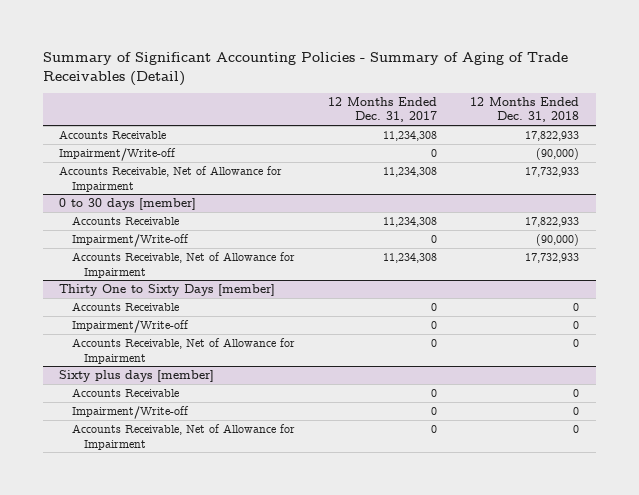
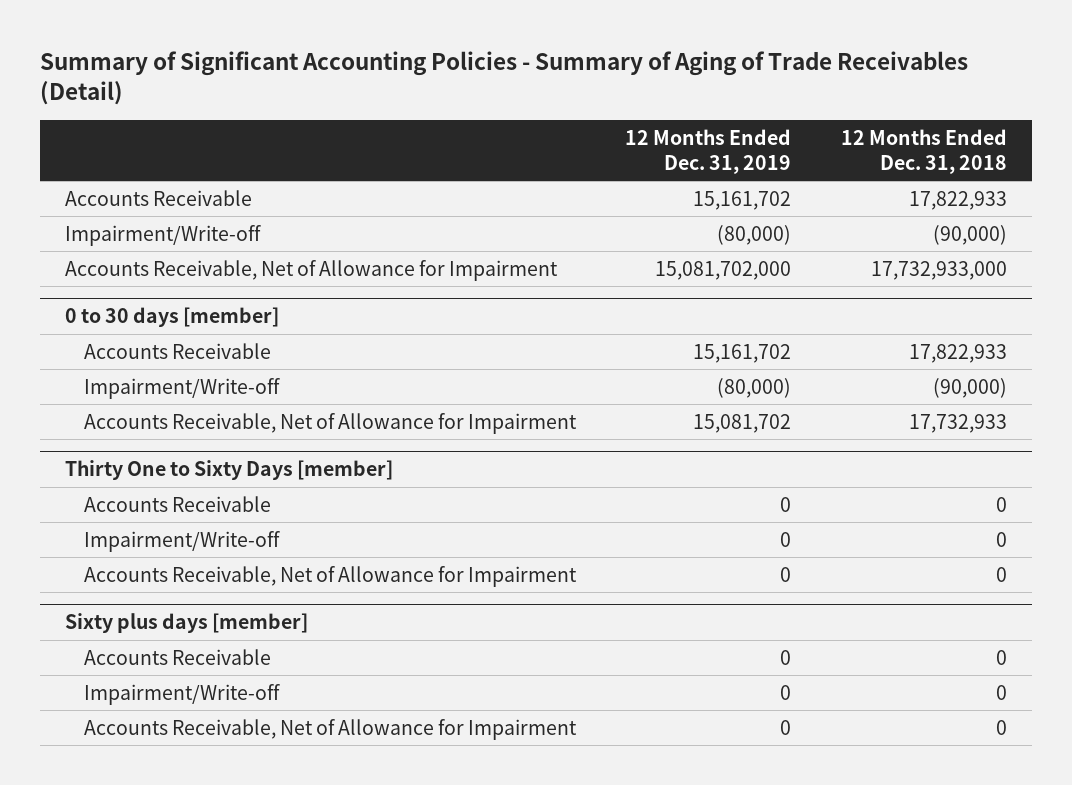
[327,96,437,123] 12 Months Ended Dec. 31, 2017 -> none
none -> [625,128,792,174] 12 Months Ended Dec. 31, 2019
[525,167,580,178] 17,732,933 -> [871,260,1008,280] 17,732,933,000

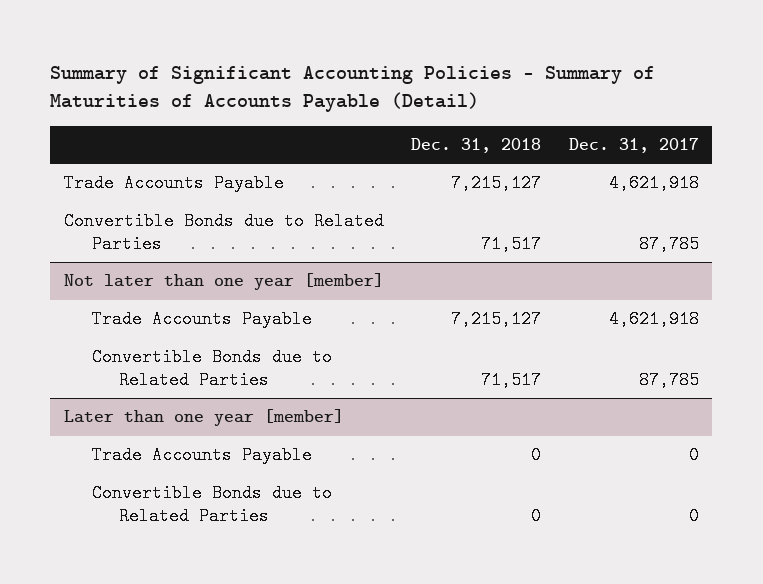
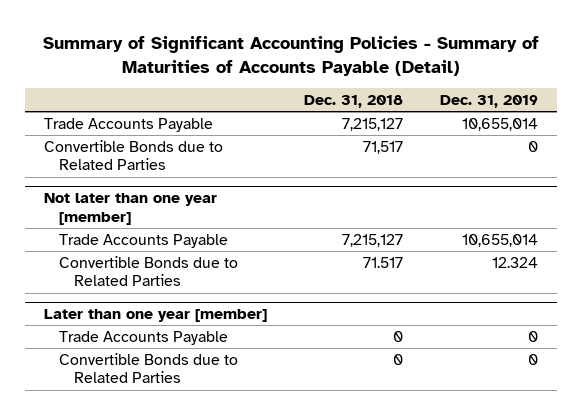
[568,138,699,154] Dec. 31, 2017 -> none
none -> [440,94,539,108] Dec. 31, 2019
[481,371,542,390] 71,517 -> [363,256,404,268] 71.517

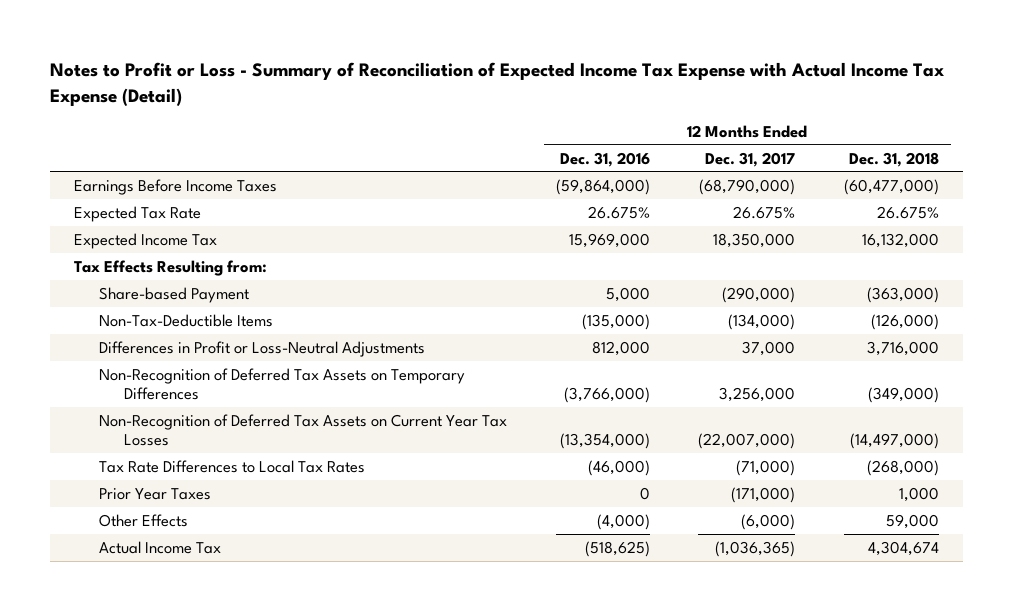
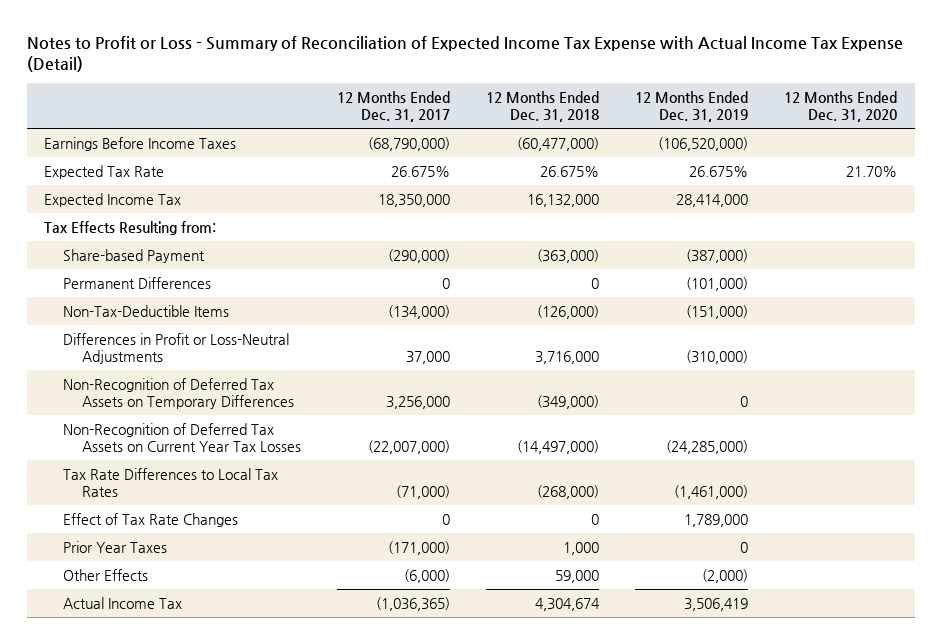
[559,151,650,167] Dec. 31, 2016 -> none
none -> [634,90,748,123] 12 Months Ended Dec. 31, 2019
none -> [783,90,897,123] 12 Months Ended Dec. 31, 2020
none -> [63,276,212,289] Permanent Differences
none -> [63,512,239,527] Effect of Tax Rate Changes

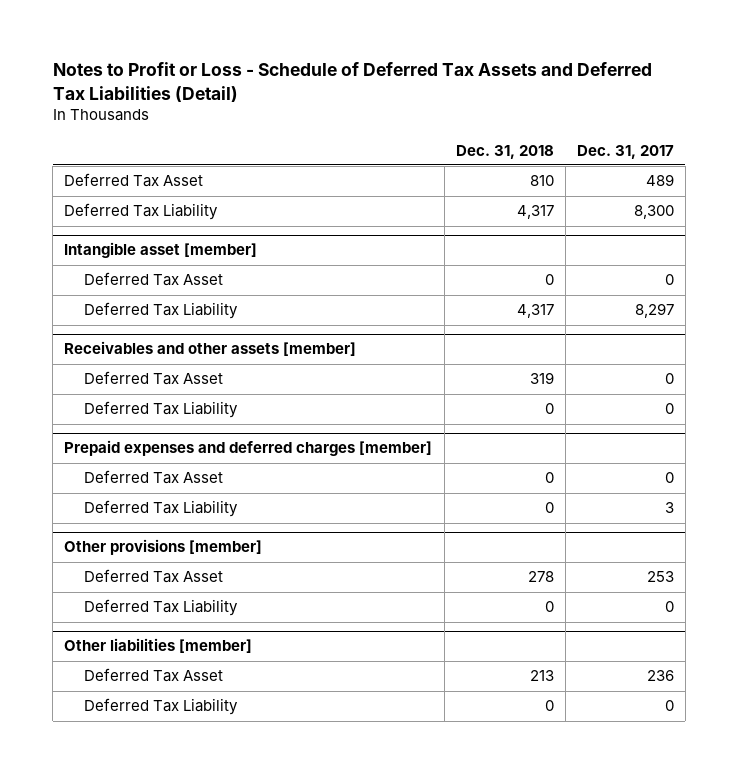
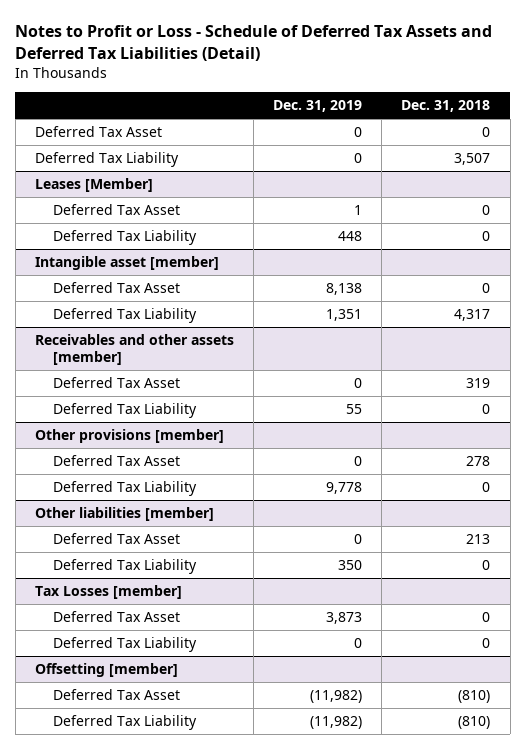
[576,144,674,159] Dec. 31, 2017 -> none
none -> [273,100,363,113] Dec. 31, 2019
[529,175,554,187] 810 -> [482,127,491,138] 0
[516,205,554,220] 4,317 -> [454,153,491,166] 3,507
none -> [34,178,153,193] Leases [Member]
none -> [52,204,180,216] Deferred Tax Asset
none -> [52,230,197,246] Deferred Tax Liability
[64,440,433,457] Prepaid expenses and deferred charges [member] -> none
[83,470,223,485] Deferred Tax Asset -> none
[83,500,238,518] Deferred Tax Liability -> none
none -> [34,585,182,600] Tax Losses [member]
none -> [52,611,180,623] Deferred Tax Asset
none -> [52,637,197,653] Deferred Tax Liability
none -> [34,663,178,678] Offsetting [member]
none -> [52,689,180,701] Deferred Tax Asset
none -> [52,715,197,731] Deferred Tax Liability

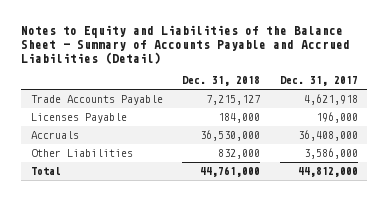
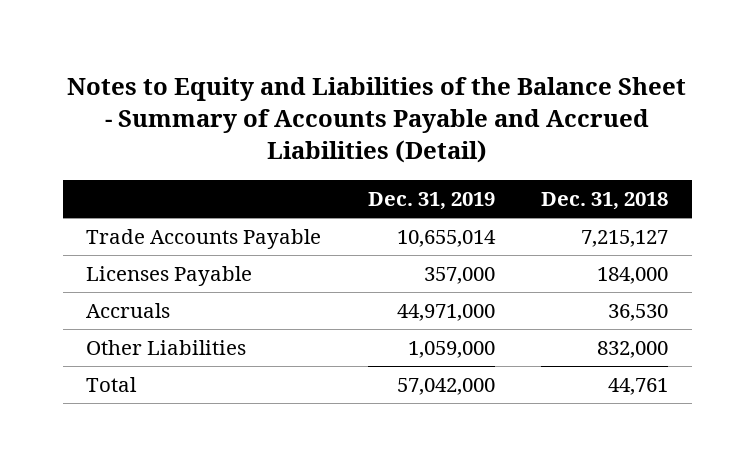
[279,76,358,87] Dec. 31, 2017 -> none
none -> [367,192,495,211] Dec. 31, 2019
[200,129,261,141] 36,530,000 -> [608,304,669,322] 36,530
[200,165,261,177] 44,761,000 -> [608,378,669,396] 44,761

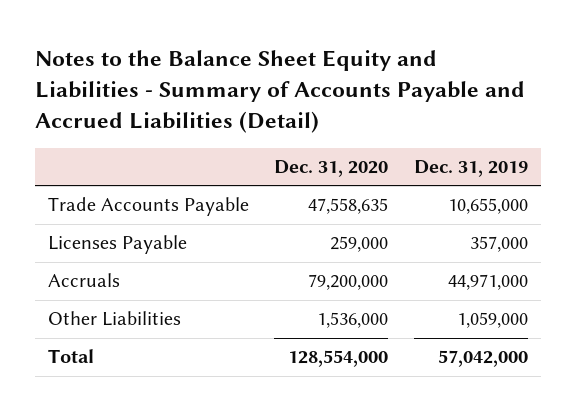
[67,77,687,164] Notes to Equity and Liabilities of the Balance Sheet - Summary of Accounts Payable and Accrued Liabilities (Detail) -> [34,49,525,133] Notes to the Balance Sheet Equity and Liabilities - Summary of Accounts Payable and Accrued Liabilities (Detail)
[541,192,669,211] Dec. 31, 2018 -> none
none -> [274,159,389,177] Dec. 31, 2020
[396,230,496,248] 10,655,014 -> [448,198,529,215] 10,655,000

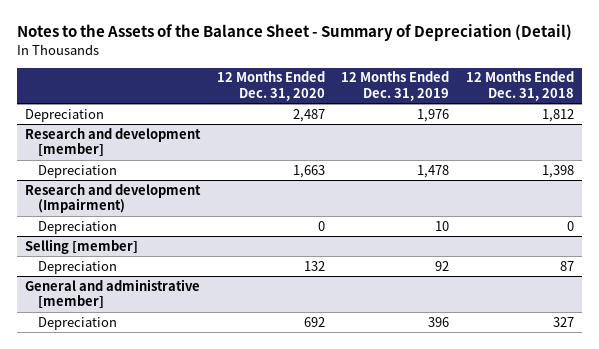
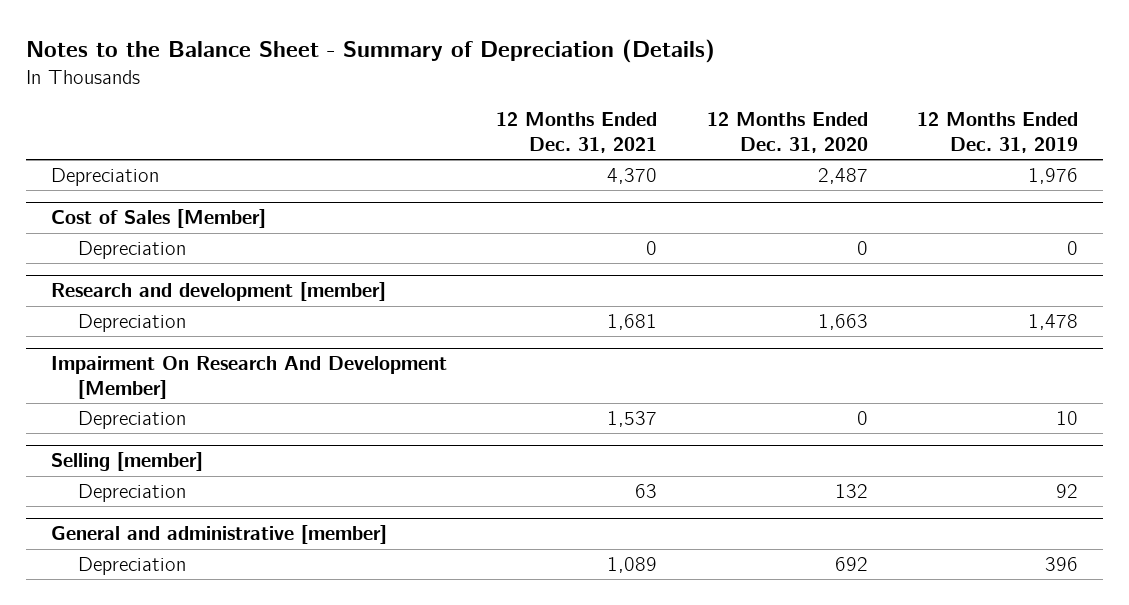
[17,24,573,42] Notes to the Assets of the Balance Sheet - Summary of Depreciation (Detail) -> [26,39,716,64] Notes to the Balance Sheet - Summary of Depreciation (Details)
[465,71,574,102] 12 Months Ended Dec. 31, 2018 -> none
none -> [496,112,658,153] 12 Months Ended Dec. 31, 2021
none -> [50,209,266,229] Cost of Sales [Member]
none -> [77,240,186,259] Depreciation
[25,183,202,214] Research and development (Impairment) -> [50,356,447,400] Impairment On Research And Development [Member]

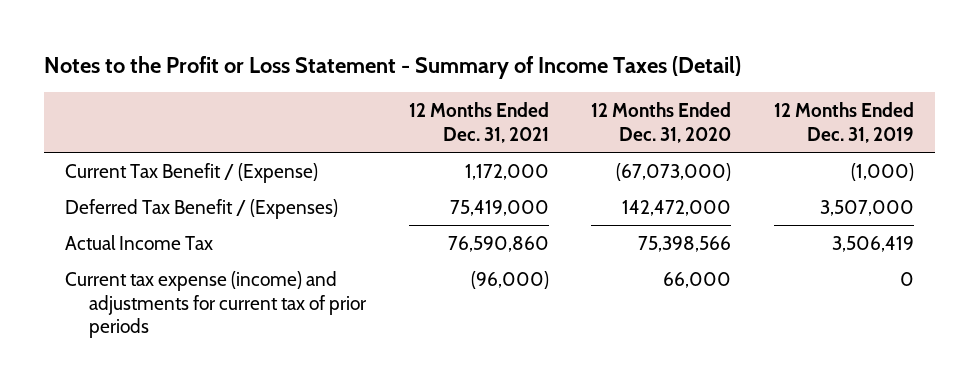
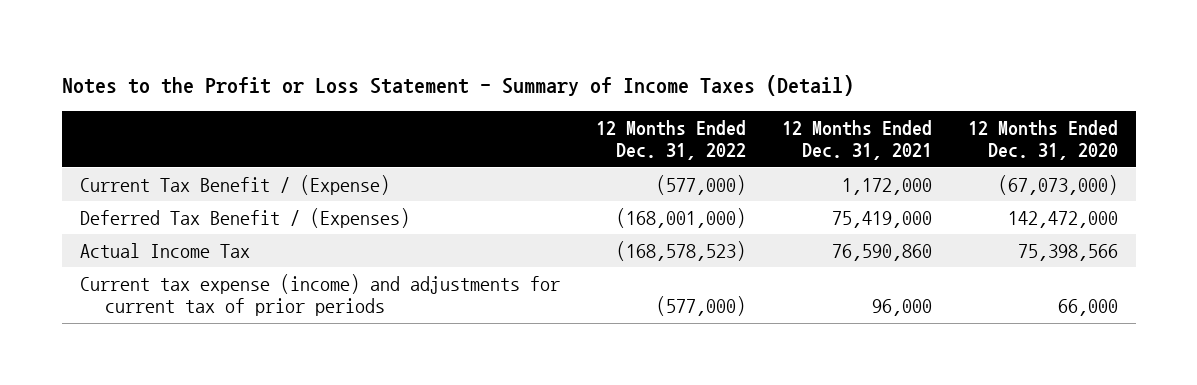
[773,102,914,143] 12 Months Ended Dec. 31, 2019 -> none
none -> [595,119,746,161] 12 Months Ended Dec. 31, 2022
[470,270,549,289] (96,000) -> [871,299,932,317] 96,000

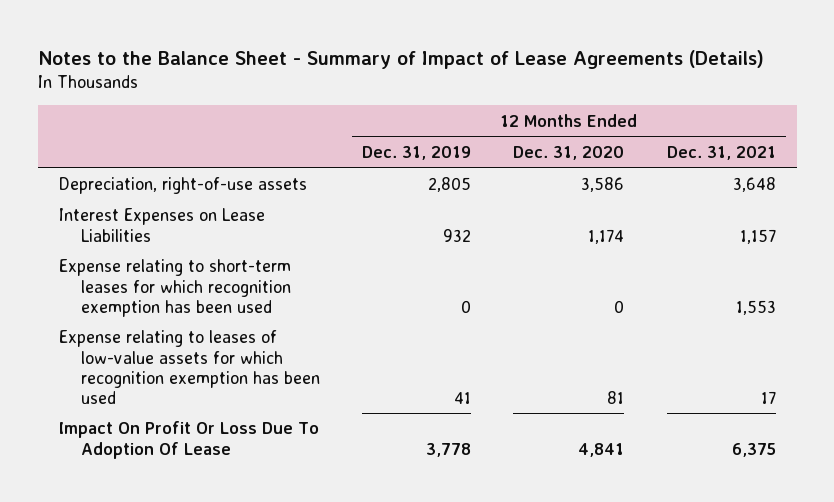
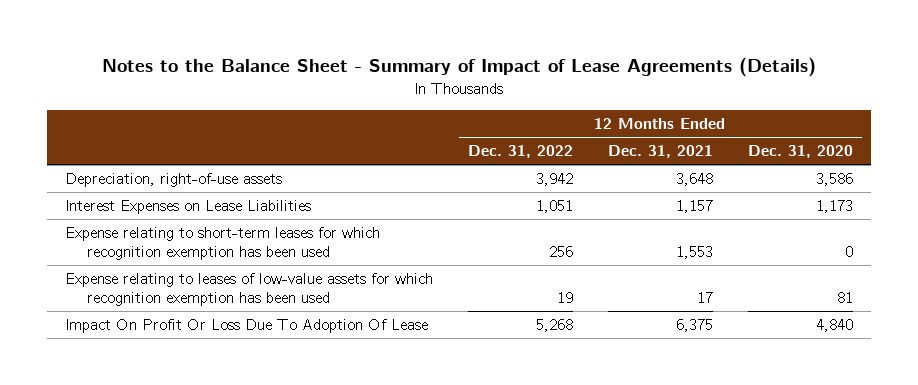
[362,145,472,160] Dec. 31, 2019 -> none
none -> [467,145,573,159] Dec. 31, 2022
[588,228,625,244] 1,174 -> [816,200,854,214] 1,173
[578,442,625,457] 4,841 -> [816,319,854,333] 4,840

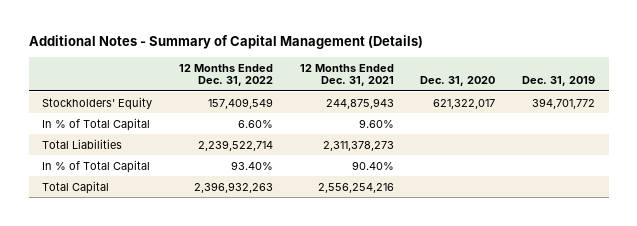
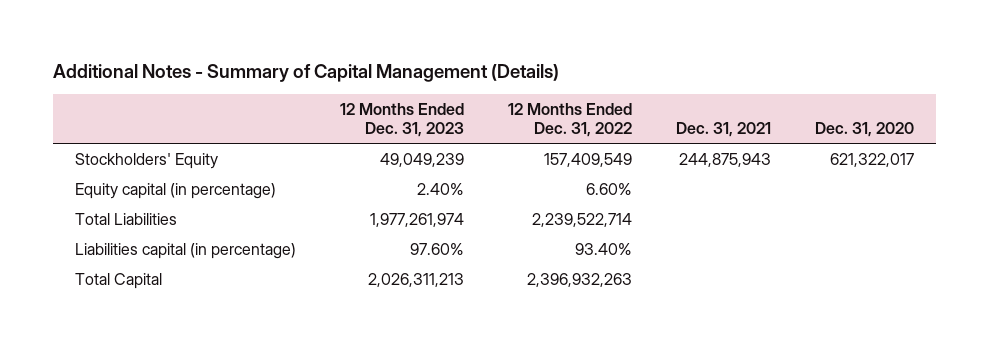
[299,63,394,87] 12 Months Ended Dec. 31, 2021 -> none
[522,76,596,87] Dec. 31, 2019 -> none
none -> [340,103,465,138] 12 Months Ended Dec. 31, 2023
none -> [675,122,771,138] Dec. 31, 2021
[42,117,151,131] In % of Total Capital -> [75,182,277,199] Equity capital (in percentage)
[42,159,151,173] In % of Total Capital -> [75,242,297,259] Liabilities capital (in percentage)

